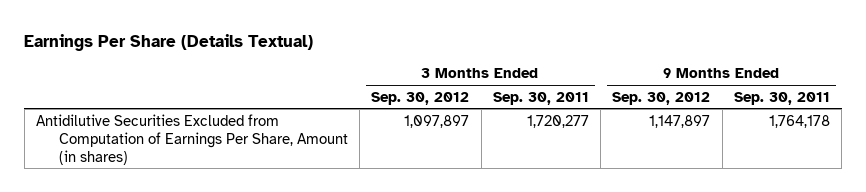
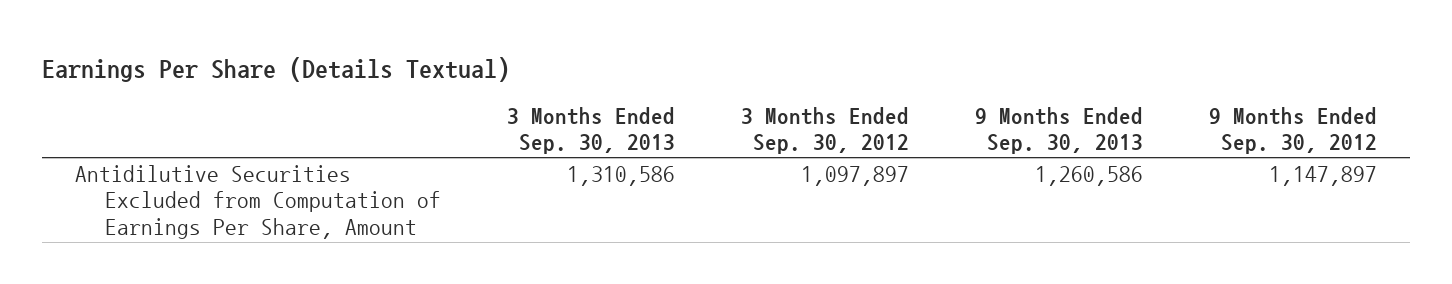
[492,91,589,105] Sep. 30, 2011 -> none
[733,91,830,105] Sep. 30, 2011 -> none
none -> [506,106,675,154] 3 Months Ended Sep. 30, 2013
none -> [974,106,1143,154] 9 Months Ended Sep. 30, 2013
[35,113,349,165] Antidilutive Securities Excluded from Computation of Earnings Per Share, Amount (in shares) -> [75,165,441,239] Antidilutive Securities Excluded from Computation of Earnings Per Share, Amount

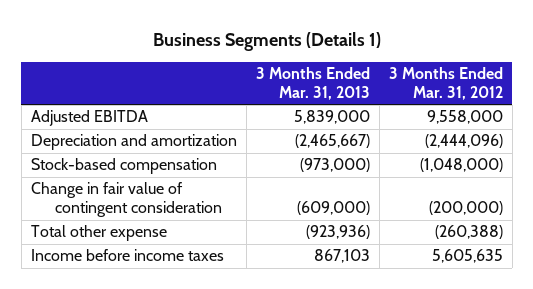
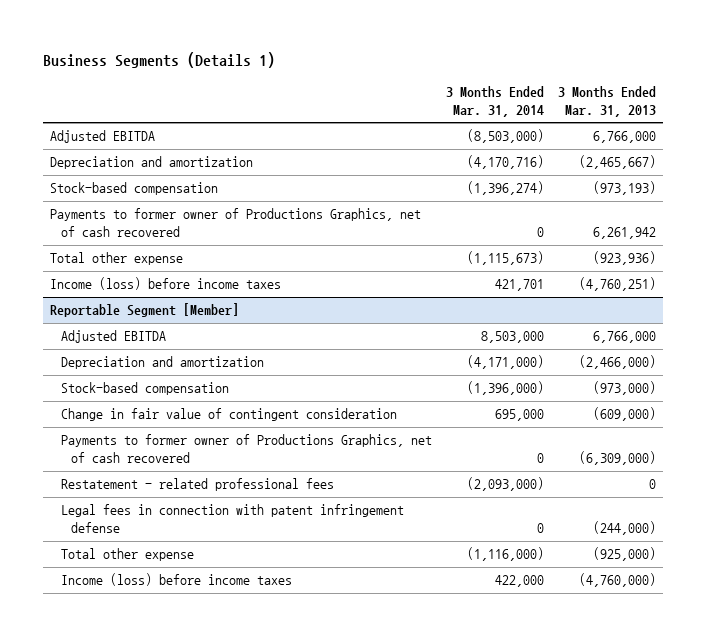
[388,67,503,101] 3 Months Ended Mar. 31, 2012 -> none
none -> [445,86,544,117] 3 Months Ended Mar. 31, 2014
[293,110,370,125] 5,839,000 -> [592,131,656,144] 6,766,000
none -> [50,182,219,196] Stock-based compensation
none -> [50,208,422,237] Payments to former owner of Productions Graphics, net of cash recovered
[30,225,167,242] Total other expense -> [50,252,184,266] Total other expense
none -> [50,277,282,291] Income (loss) before income taxes
none -> [50,303,240,318] Reportable Segment [Member]
none -> [60,330,166,344] Adjusted EBITDA
none -> [60,356,264,370] Depreciation and amortization
none -> [60,434,432,463] Payments to former owner of Productions Graphics, net of cash recovered
none -> [60,478,334,492] Restatement - related professional fees
none -> [60,504,404,533] Legal fees in connection with patent infringement defense
none -> [60,548,194,562] Total other expense
[30,249,224,262] Income before income taxes -> [60,573,292,587] Income (loss) before income taxes
[313,249,370,264] 867,103 -> [578,573,656,588] (4,760,000)

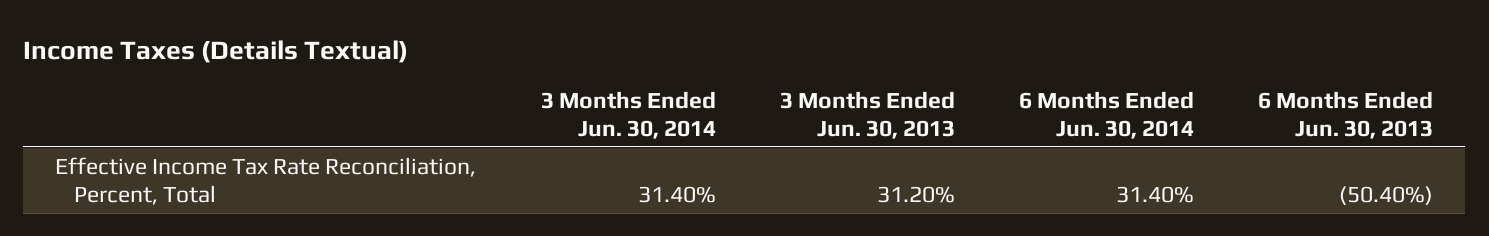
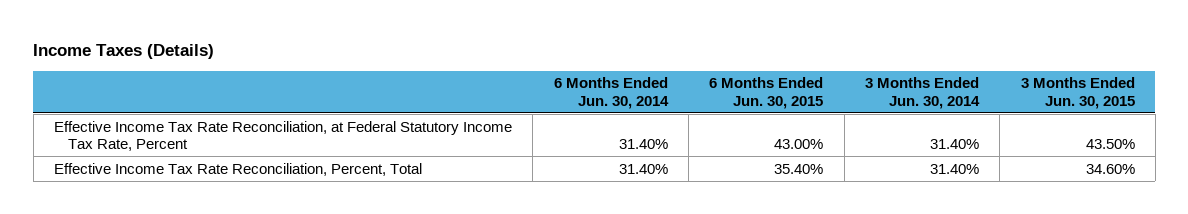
[23,39,409,63] Income Taxes (Details Textual) -> [33,44,215,60] Income Taxes (Details)
[779,90,955,139] 3 Months Ended Jun. 30, 2013 -> none
[1258,90,1434,139] 6 Months Ended Jun. 30, 2013 -> none
none -> [709,77,824,109] 6 Months Ended Jun. 30, 2015
none -> [1020,77,1135,109] 3 Months Ended Jun. 30, 2015
none -> [53,120,512,151] Effective Income Tax Rate Reconciliation, at Federal Statutory Income Tax Rate, Percent

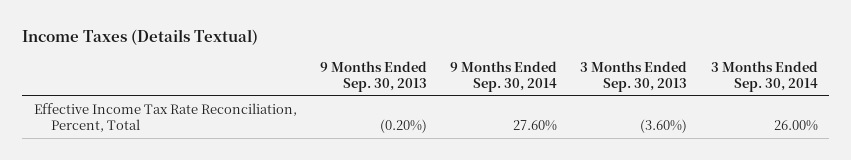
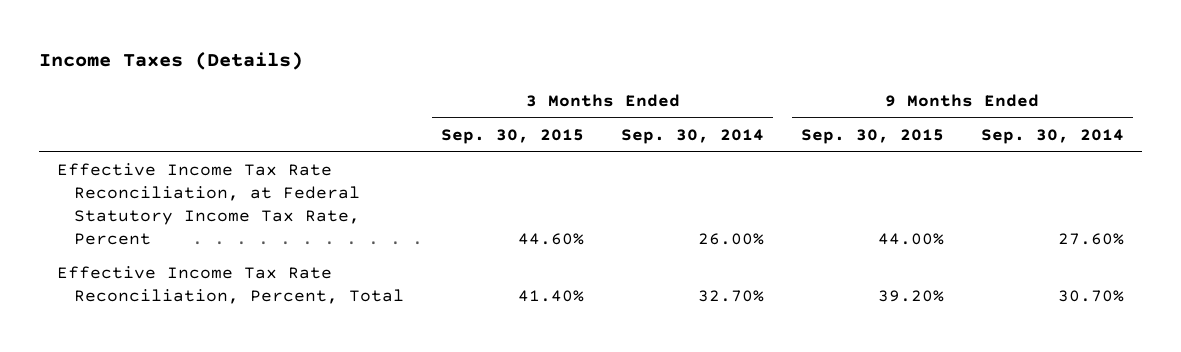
[21,29,258,46] Income Taxes (Details Textual) -> [38,52,303,71] Income Taxes (Details)
[319,60,427,93] 9 Months Ended Sep. 30, 2013 -> none
[580,60,688,93] 3 Months Ended Sep. 30, 2013 -> none
none -> [441,129,585,145] Sep. 30, 2015
none -> [800,129,944,145] Sep. 30, 2015
none -> [56,163,361,245] Effective Income Tax Rate Reconciliation, at Federal Statutory Income Tax Rate, Percent
[513,120,558,132] 27.60% -> [1057,290,1124,303] 30.70%
[773,120,818,132] 26.00% -> [698,290,765,303] 32.70%

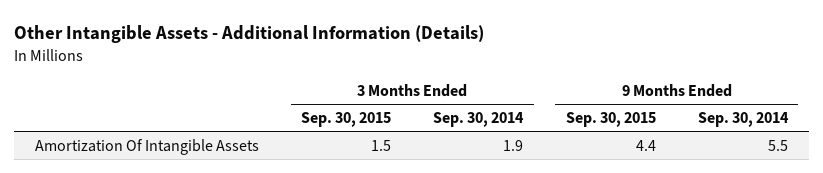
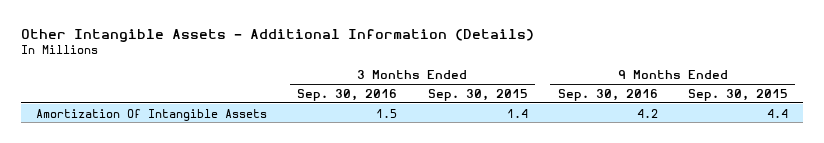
[433,112,525,128] Sep. 30, 2014 -> none
[697,112,789,128] Sep. 30, 2014 -> none
none -> [297,88,398,101] Sep. 30, 2016
none -> [557,88,658,101] Sep. 30, 2016
[371,139,392,151] 1.5 -> [506,108,528,118] 1.4

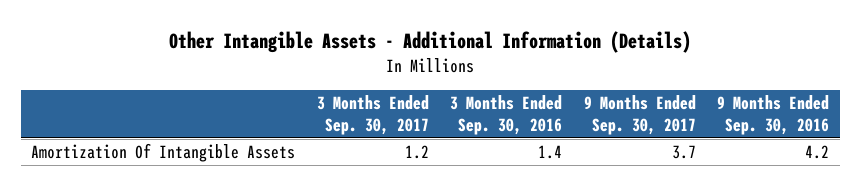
[427,88,528,101] Sep. 30, 2015 -> none
[687,88,788,101] Sep. 30, 2015 -> none
none -> [316,95,429,135] 3 Months Ended Sep. 30, 2017
none -> [583,95,696,135] 9 Months Ended Sep. 30, 2017
[376,108,398,118] 1.5 -> [538,145,563,160] 1.4

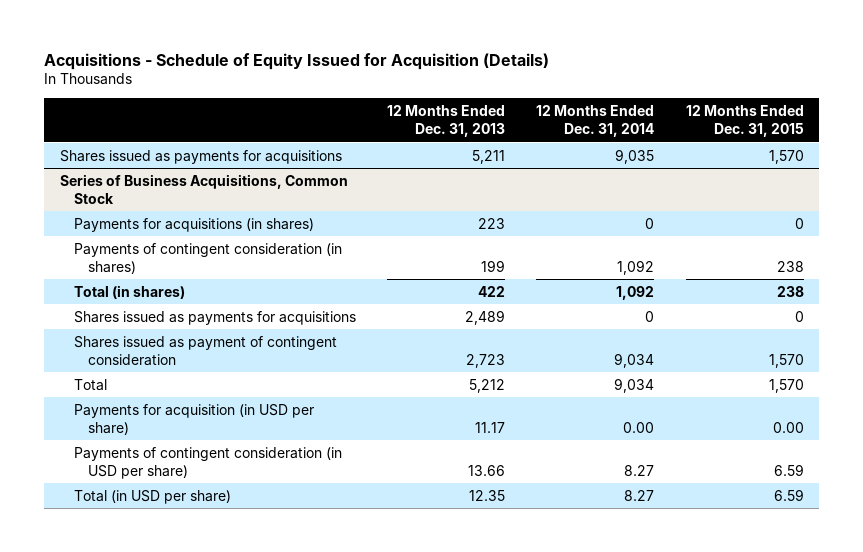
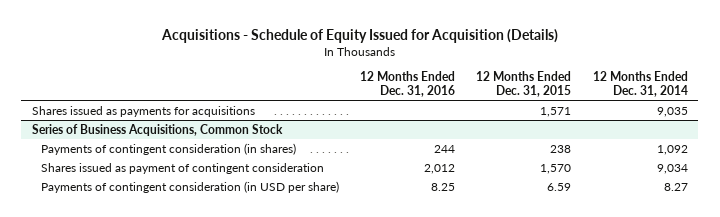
[387,105,506,137] 12 Months Ended Dec. 31, 2013 -> none
none -> [359,70,455,98] 12 Months Ended Dec. 31, 2016
[768,149,804,164] 1,570 -> [540,106,572,117] 1,571
[74,217,315,232] Payments for acquisitions (in shares) -> none
[74,284,186,299] Total (in shares) -> none
[74,310,357,325] Shares issued as payments for acquisitions -> none
[74,378,108,391] Total -> none
[74,403,315,435] Payments for acquisition (in USD per share) -> none
[74,489,232,504] Total (in USD per share) -> none

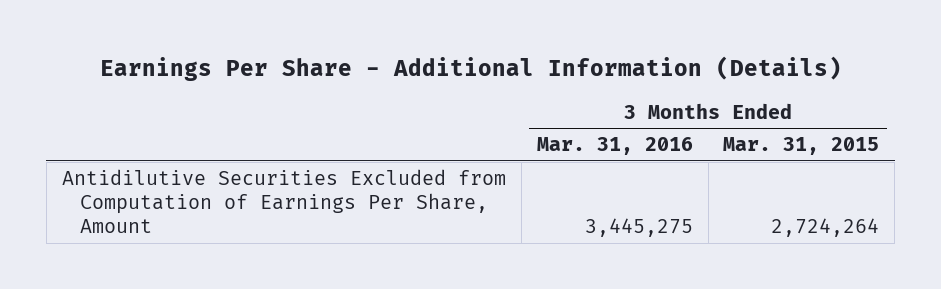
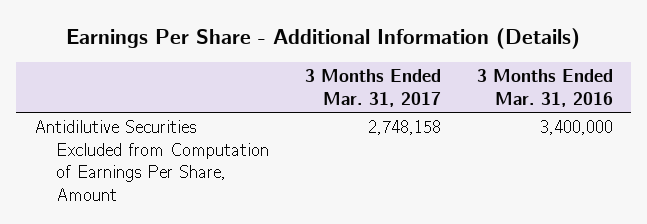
[723,137,880,156] Mar. 31, 2015 -> none
none -> [305,69,442,107] 3 Months Ended Mar. 31, 2017
[584,217,693,237] 3,445,275 -> [540,120,614,136] 3,400,000

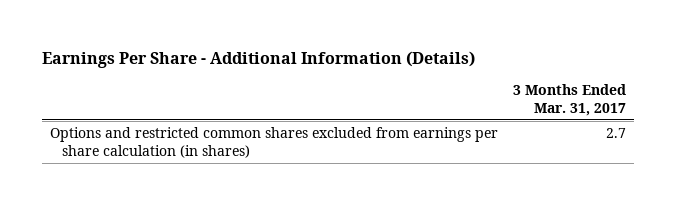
[477,69,614,107] 3 Months Ended Mar. 31, 2016 -> none
[33,120,270,201] Antidilutive Securities Excluded from Computation of Earnings Per Share, Amount -> [49,127,498,158] Options and restricted common shares excluded from earnings per share calculation (in shares)
[368,120,442,136] 2,748,158 -> [606,128,627,139] 2.7

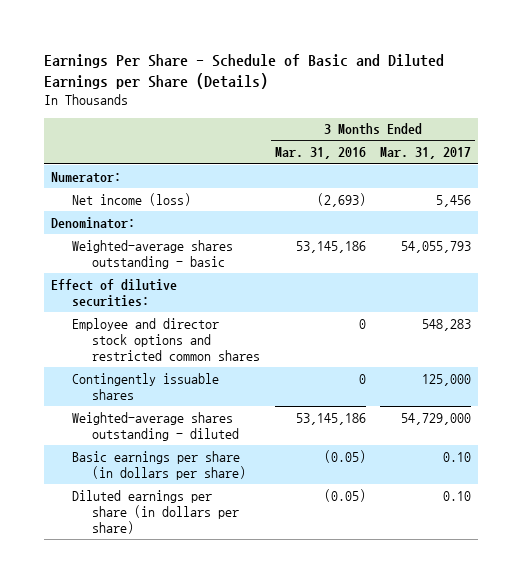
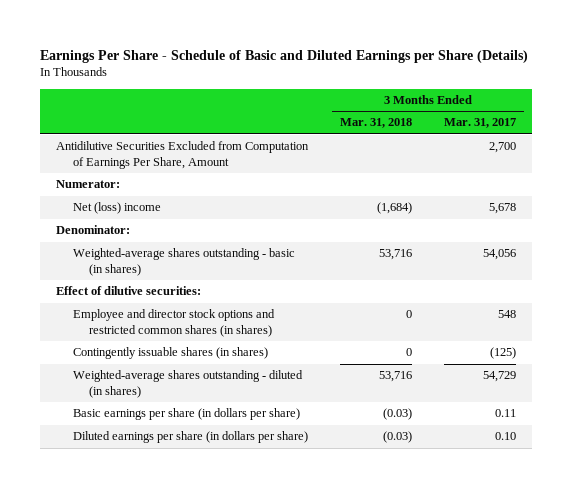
[274,147,366,160] Mar. 31, 2016 -> none
none -> [340,118,413,129] Mar. 31, 2018
none -> [56,141,310,169] Antidilutive Securities Excluded from Computation of Earnings Per Share, Amount
[71,192,191,206] Net income (loss) -> [72,202,161,215] Net (loss) income
[436,194,472,207] 5,456 -> [489,203,517,215] 5,678
[71,239,233,269] Weighted-average shares outstanding - basic -> [72,248,295,276] Weighted-average shares outstanding - basic (in shares)
[401,240,472,253] 54,055,793 -> [483,249,517,261] 54,056
[71,317,260,362] Employee and director stock options and restricted common shares -> [72,309,275,337] Employee and director stock options and restricted common shares (in shares)
[422,318,472,331] 548,283 -> [498,310,517,319] 548
[71,372,219,400] Contingently issuable shares -> [72,347,268,360] Contingently issuable shares (in shares)
[422,373,472,386] 125,000 -> [490,347,517,360] (125)
[71,411,239,441] Weighted-average shares outstanding - diluted -> [72,370,303,398] Weighted-average shares outstanding - diluted (in shares)
[401,412,472,425] 54,729,000 -> [483,371,517,383] 54,729
[443,451,472,462] 0.10 -> [495,409,517,418] 0.11

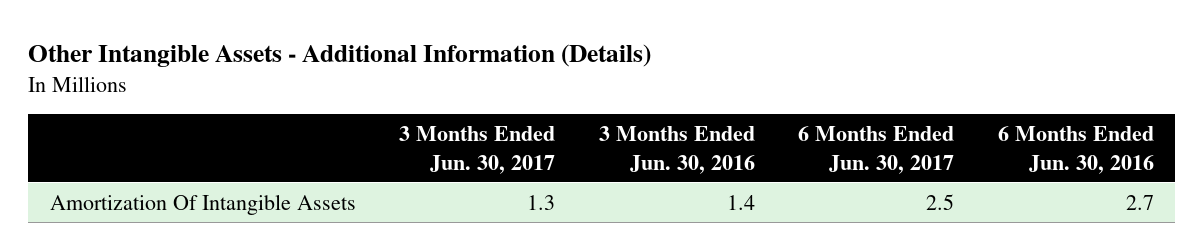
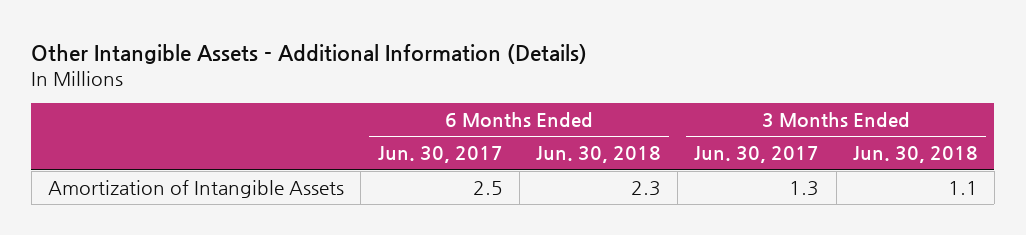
[598,125,755,174] 3 Months Ended Jun. 30, 2016 -> none
[997,125,1154,174] 6 Months Ended Jun. 30, 2016 -> none
none -> [535,146,661,164] Jun. 30, 2018
none -> [852,146,978,164] Jun. 30, 2018
[49,193,356,215] Amortization Of Intangible Assets -> [48,180,345,199] Amortization of Intangible Assets

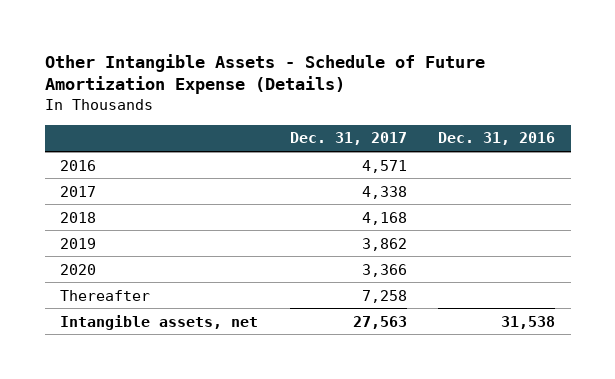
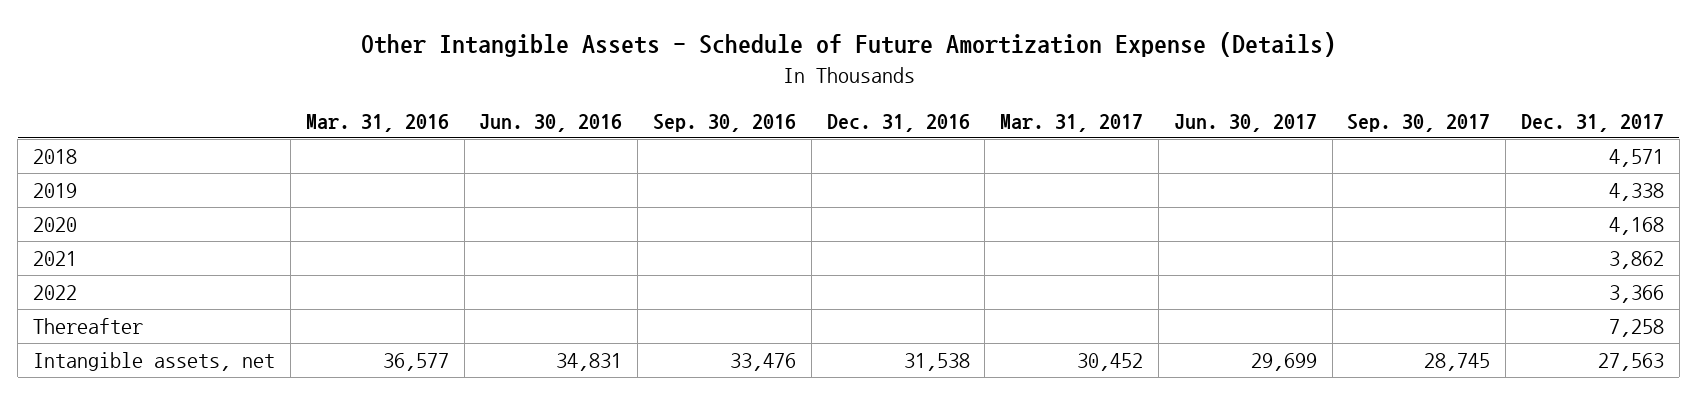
none -> [305,113,449,132] Mar. 31, 2016
none -> [479,113,623,132] Jun. 30, 2016
none -> [652,113,796,132] Sep. 30, 2016
none -> [1000,113,1144,132] Mar. 31, 2017
none -> [1173,113,1317,132] Jun. 30, 2017
none -> [1347,113,1491,132] Sep. 30, 2017
[60,159,97,171] 2016 -> [33,148,78,164] 2018
[60,185,97,197] 2017 -> [33,182,78,198] 2019
[60,211,97,223] 2018 -> [33,216,78,232] 2020
[60,237,97,249] 2019 -> [33,250,78,266] 2021
[60,263,97,275] 2020 -> [33,284,78,300] 2022

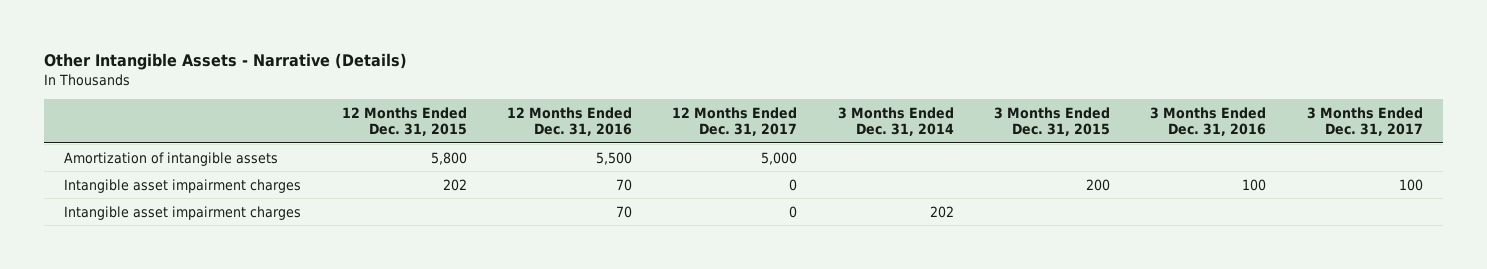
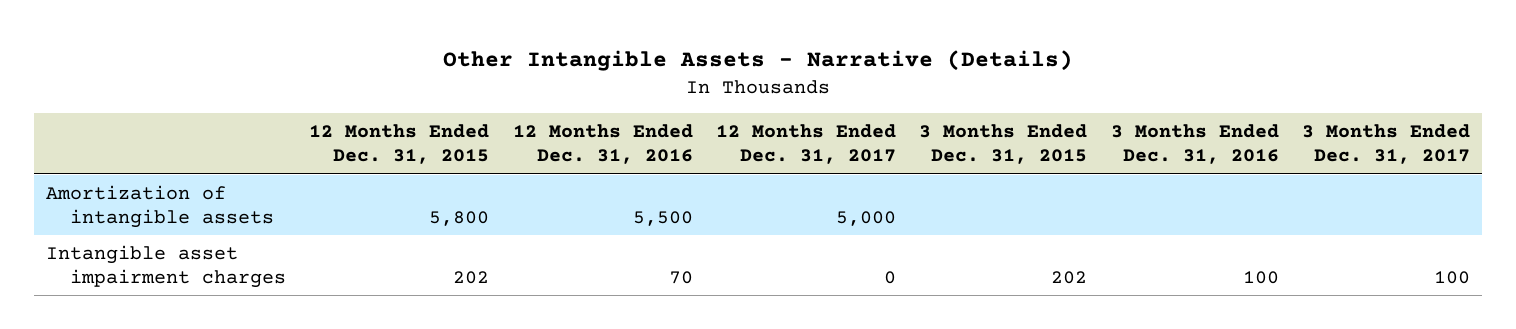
[837,106,954,137] 3 Months Ended Dec. 31, 2014 -> none
[64,205,302,220] Intangible asset impairment charges -> none
[1085,178,1110,191] 200 -> [1051,271,1088,285] 202

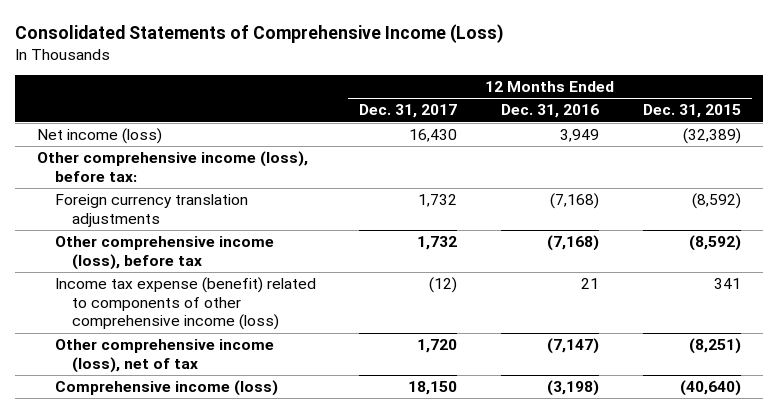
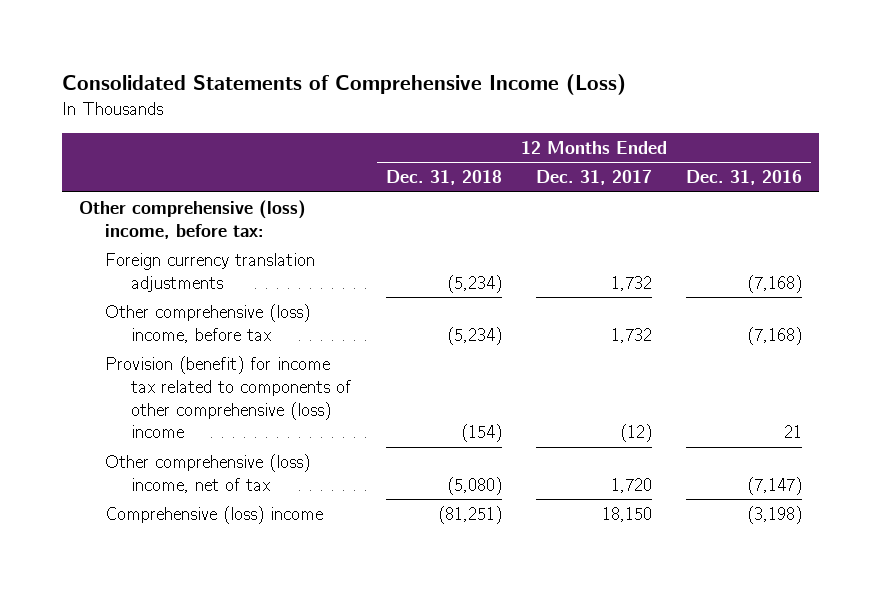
[642,104,741,119] Dec. 31, 2015 -> none
none -> [385,170,502,186] Dec. 31, 2018
[37,128,163,145] Net income (loss) -> none
[37,151,309,182] Other comprehensive income (loss), before tax: -> [79,199,307,239] Other comprehensive (loss) income, before tax:
[54,236,274,270] Other comprehensive income (loss), before tax -> [105,303,311,343] Other comprehensive (loss) income, before tax
[54,277,316,331] Income tax expense (benefit) related to components of other comprehensive income (loss) -> [105,355,352,439] Provision (benefit) for income tax related to components of other comprehensive (loss) income
[54,339,274,373] Other comprehensive income (loss), net of tax -> [105,453,311,493] Other comprehensive (loss) income, net of tax
[54,380,278,397] Comprehensive income (loss) -> [105,505,324,524] Comprehensive (loss) income

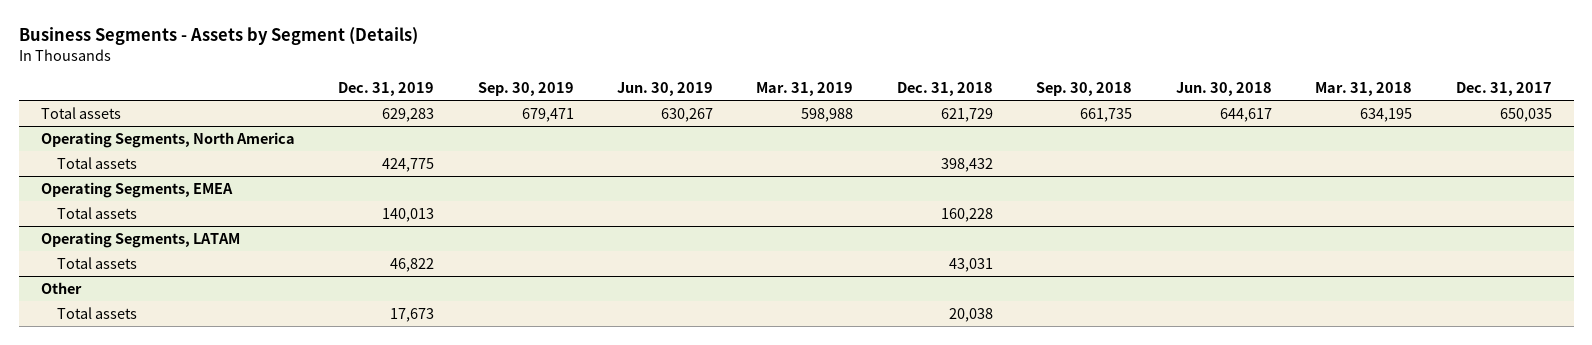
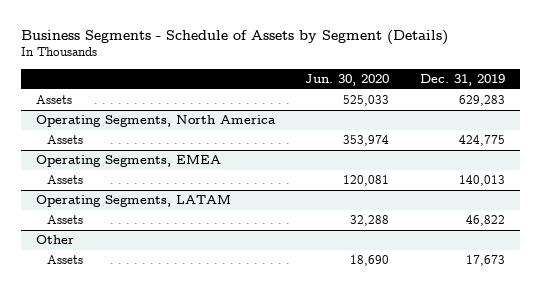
[18,27,418,46] Business Segments - Assets by Segment (Details) -> [20,29,448,45] Business Segments - Schedule of Assets by Segment (Details)
[477,82,574,97] Sep. 30, 2019 -> none
[616,82,713,97] Jun. 30, 2019 -> none
[756,82,854,97] Mar. 31, 2019 -> none
[896,82,993,97] Dec. 31, 2018 -> none
[1036,82,1133,97] Sep. 30, 2018 -> none
[1175,82,1272,97] Jun. 30, 2018 -> none
[1315,82,1413,97] Mar. 31, 2018 -> none
[1455,82,1552,97] Dec. 31, 2017 -> none
none -> [305,73,390,86] Jun. 30, 2020
[40,106,121,119] Total assets -> [35,95,72,105] Assets
[57,156,138,169] Total assets -> [47,135,84,145] Assets
[57,206,138,219] Total assets -> [47,175,84,185] Assets
[57,256,138,269] Total assets -> [47,215,84,225] Assets
[57,306,138,319] Total assets -> [47,255,84,265] Assets

